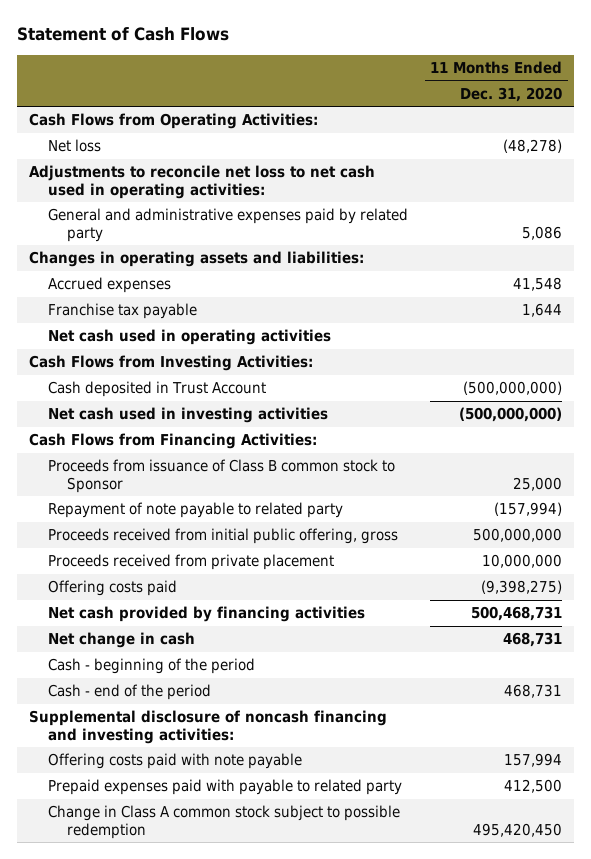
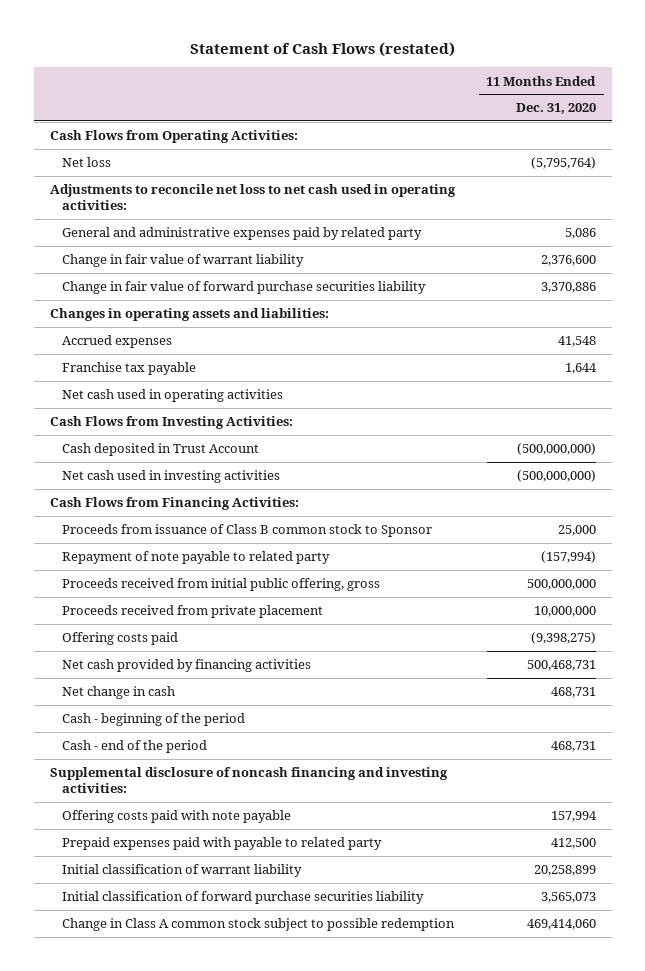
[17,27,230,42] Statement of Cash Flows -> [189,42,455,58] Statement of Cash Flows (restated)
[503,139,563,154] (48,278) -> [530,157,596,170] (5,795,764)
none -> [61,254,304,268] Change in fair value of warrant liability
none -> [61,281,426,295] Change in fair value of forward purchase securities liability
none -> [61,864,302,878] Initial classification of warrant liability
none -> [61,891,424,905] Initial classification of forward purchase securities liability
[473,822,563,837] 495,420,450 -> [526,919,596,931] 469,414,060

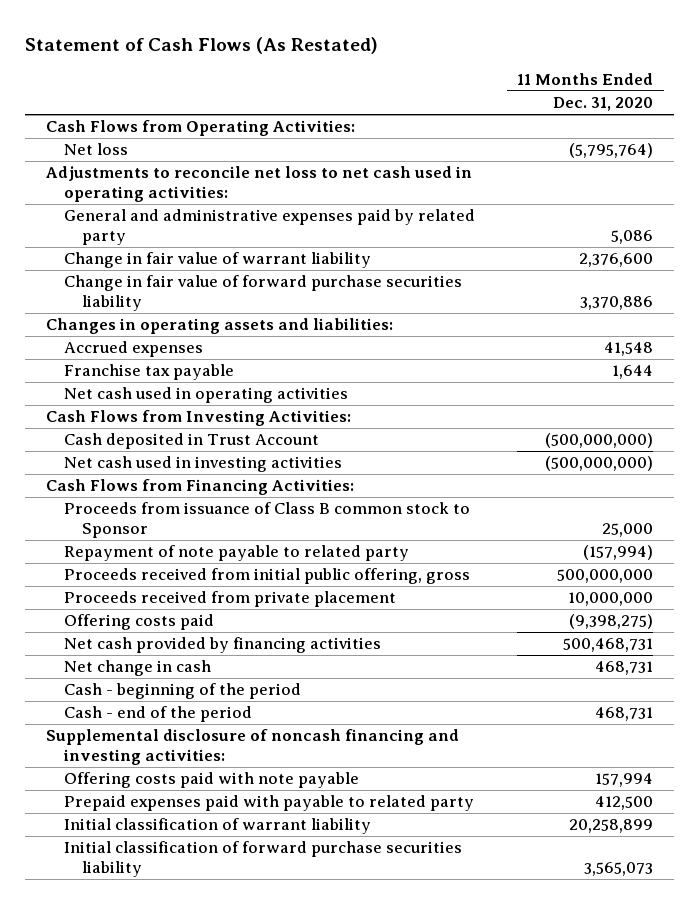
[189,42,455,58] Statement of Cash Flows (restated) -> [25,36,379,54] Statement of Cash Flows (As Restated)
[61,918,455,932] Change in Class A common stock subject to possible redemption -> none

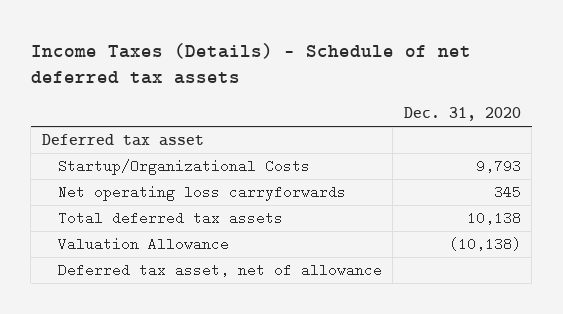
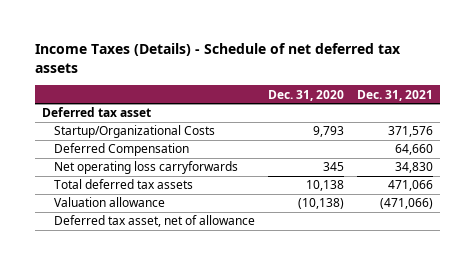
none -> [357,89,434,101] Dec. 31, 2021
none -> [53,143,189,157] Deferred Compensation
[57,237,229,252] Valuation Allowance -> [53,197,165,208] Valuation allowance

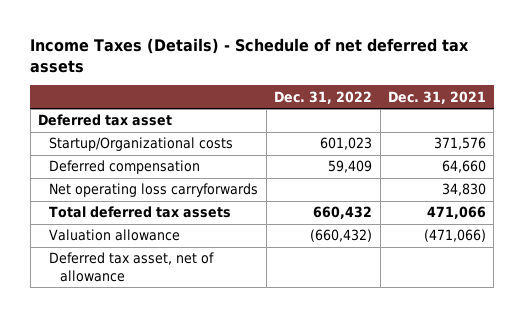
[268,89,345,101] Dec. 31, 2020 -> none
none -> [274,90,373,104] Dec. 31, 2022
[53,125,215,139] Startup/Organizational Costs -> [49,137,234,152] Startup/Organizational costs
[53,143,189,157] Deferred Compensation -> [49,160,201,175] Deferred compensation

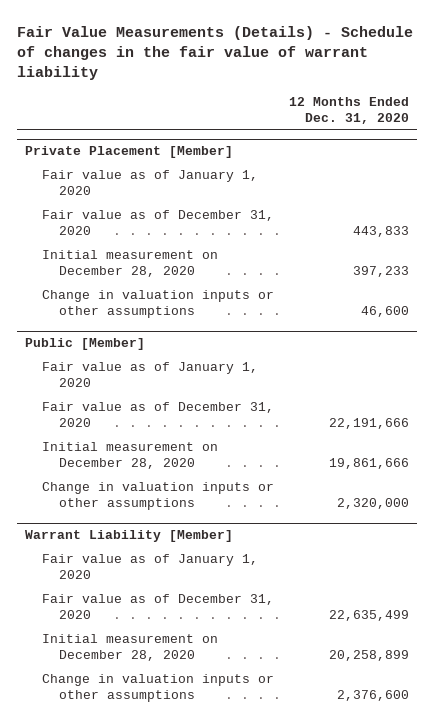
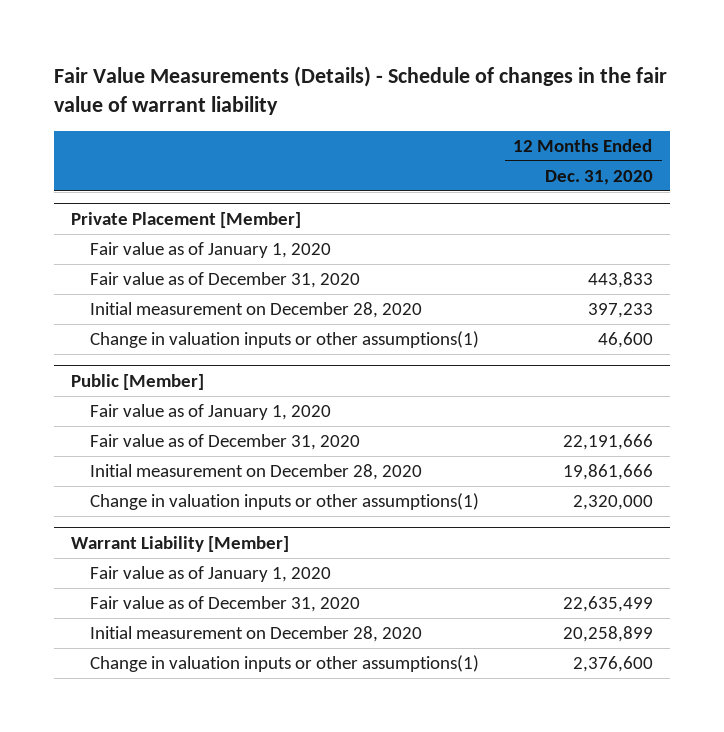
[41,289,274,319] Change in valuation inputs or other assumptions -> [90,331,480,349] Change in valuation inputs or other assumptions(1)
[41,481,274,511] Change in valuation inputs or other assumptions -> [90,493,480,511] Change in valuation inputs or other assumptions(1)
[41,673,274,703] Change in valuation inputs or other assumptions -> [90,655,480,673] Change in valuation inputs or other assumptions(1)

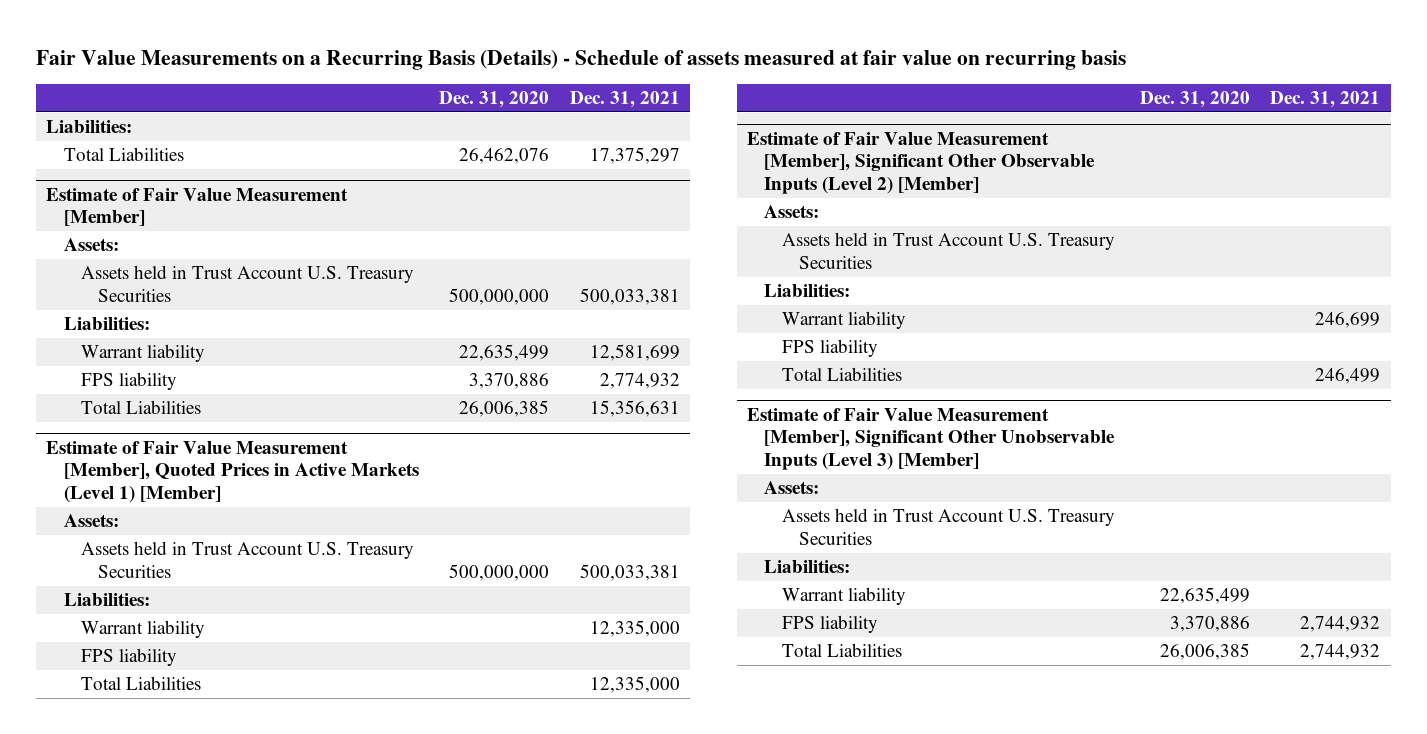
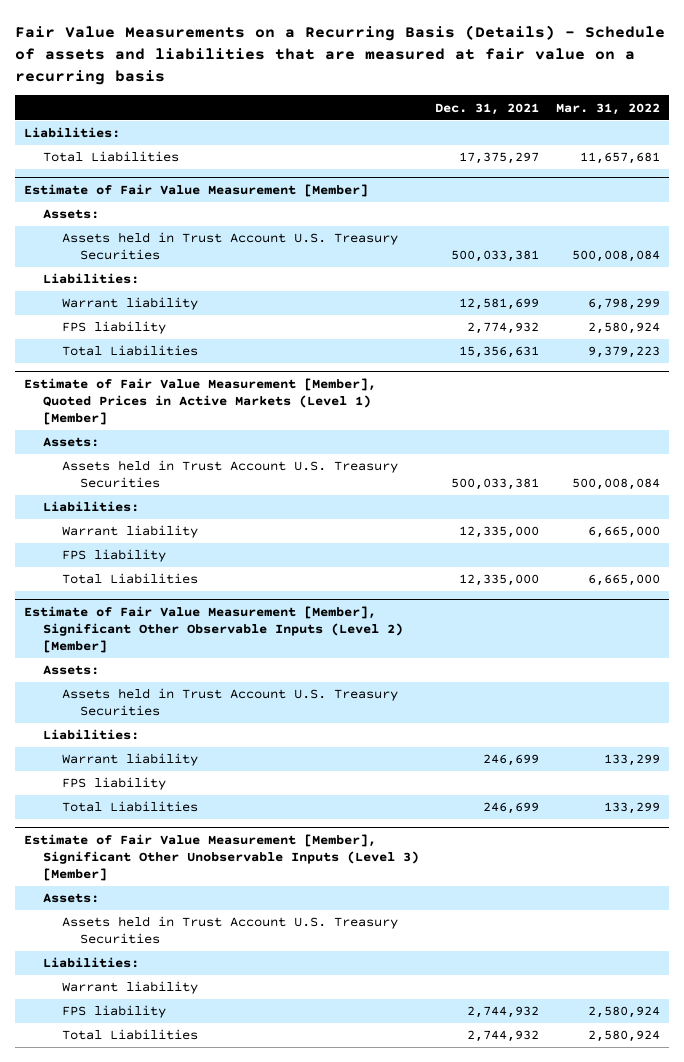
[36,50,1127,71] Fair Value Measurements on a Recurring Basis (Details) - Schedule of assets measured at fair value on recurring basis -> [15,25,666,86] Fair Value Measurements on a Recurring Basis (Details) - Schedule of assets and liabilities that are measured at fair value on a recurring basis
[439,91,550,109] Dec. 31, 2020 -> none
none -> [556,102,661,115] Mar. 31, 2022
[1315,368,1381,385] 246,499 -> [483,802,540,815] 246,699

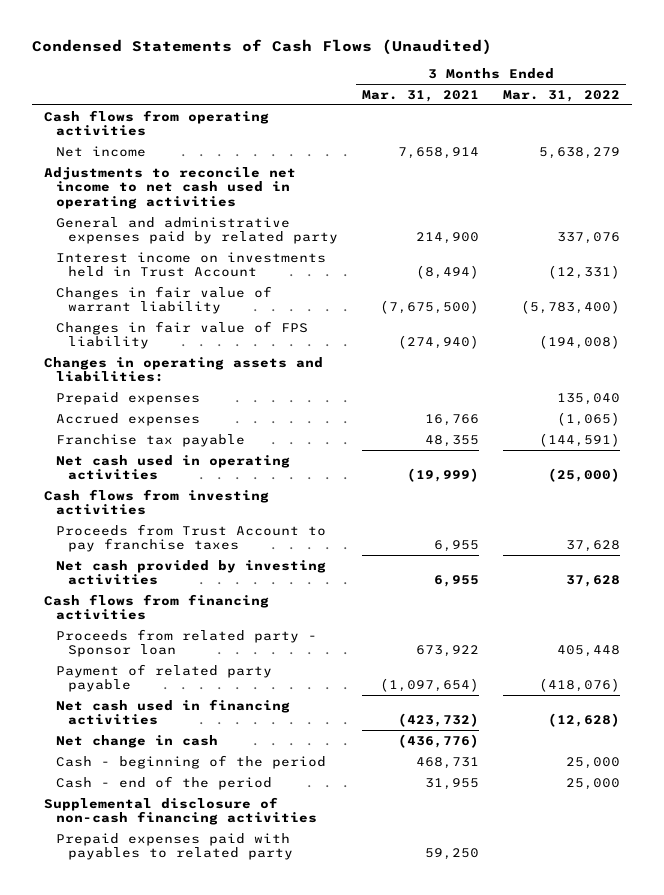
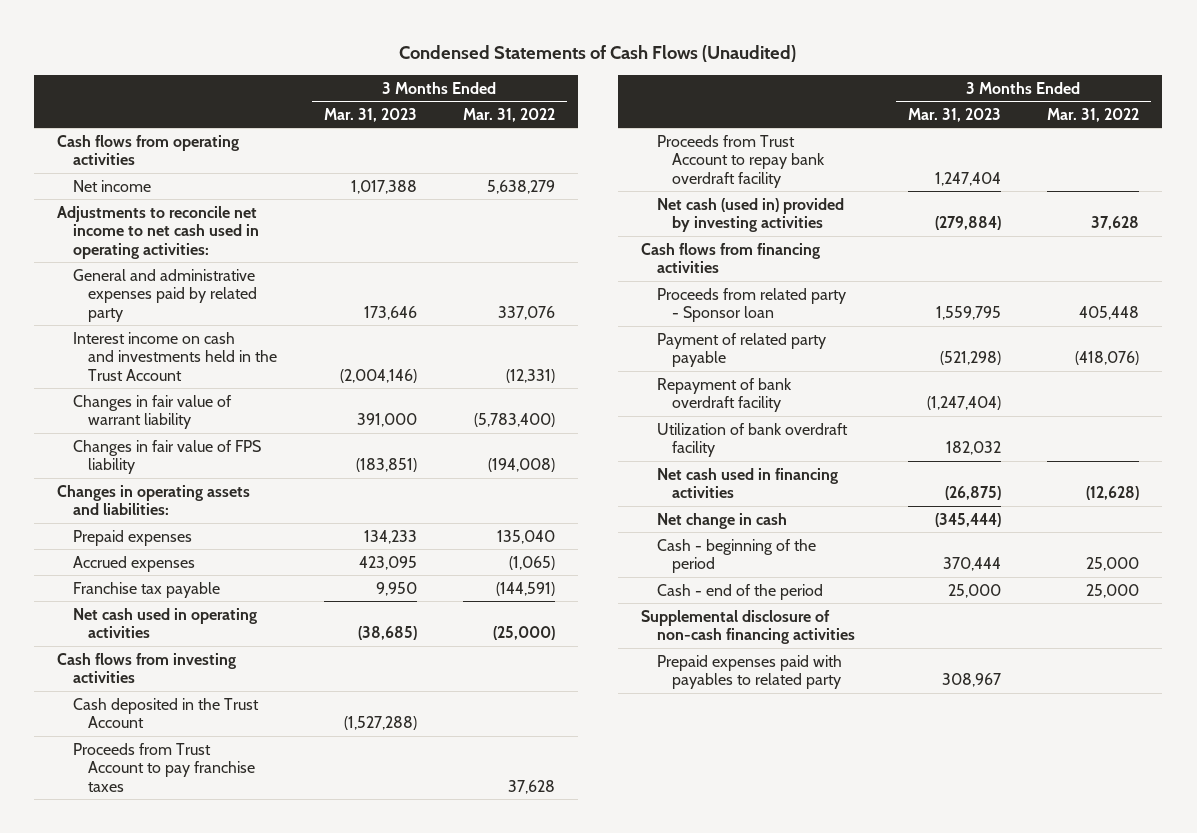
[362,89,480,102] Mar. 31, 2021 -> none
none -> [323,107,417,122] Mar. 31, 2023
[43,166,296,210] Adjustments to reconcile net income to net cash used in operating activities -> [57,205,259,259] Adjustments to reconcile net income to net cash used in operating activities:
[56,251,327,278] Interest income on investments held in Trust Account -> [72,331,278,381] Interest income on cash and investments held in the Trust Account
none -> [72,697,259,729] Cash deposited in the Trust Account
none -> [656,134,826,188] Proceeds from Trust Account to repay bank overdraft facility
[56,559,327,586] Net cash provided by investing activities -> [656,197,844,233] Net cash (used in) provided by investing activities
none -> [656,377,792,413] Repayment of bank overdraft facility
none -> [656,422,848,458] Utilization of bank overdraft facility

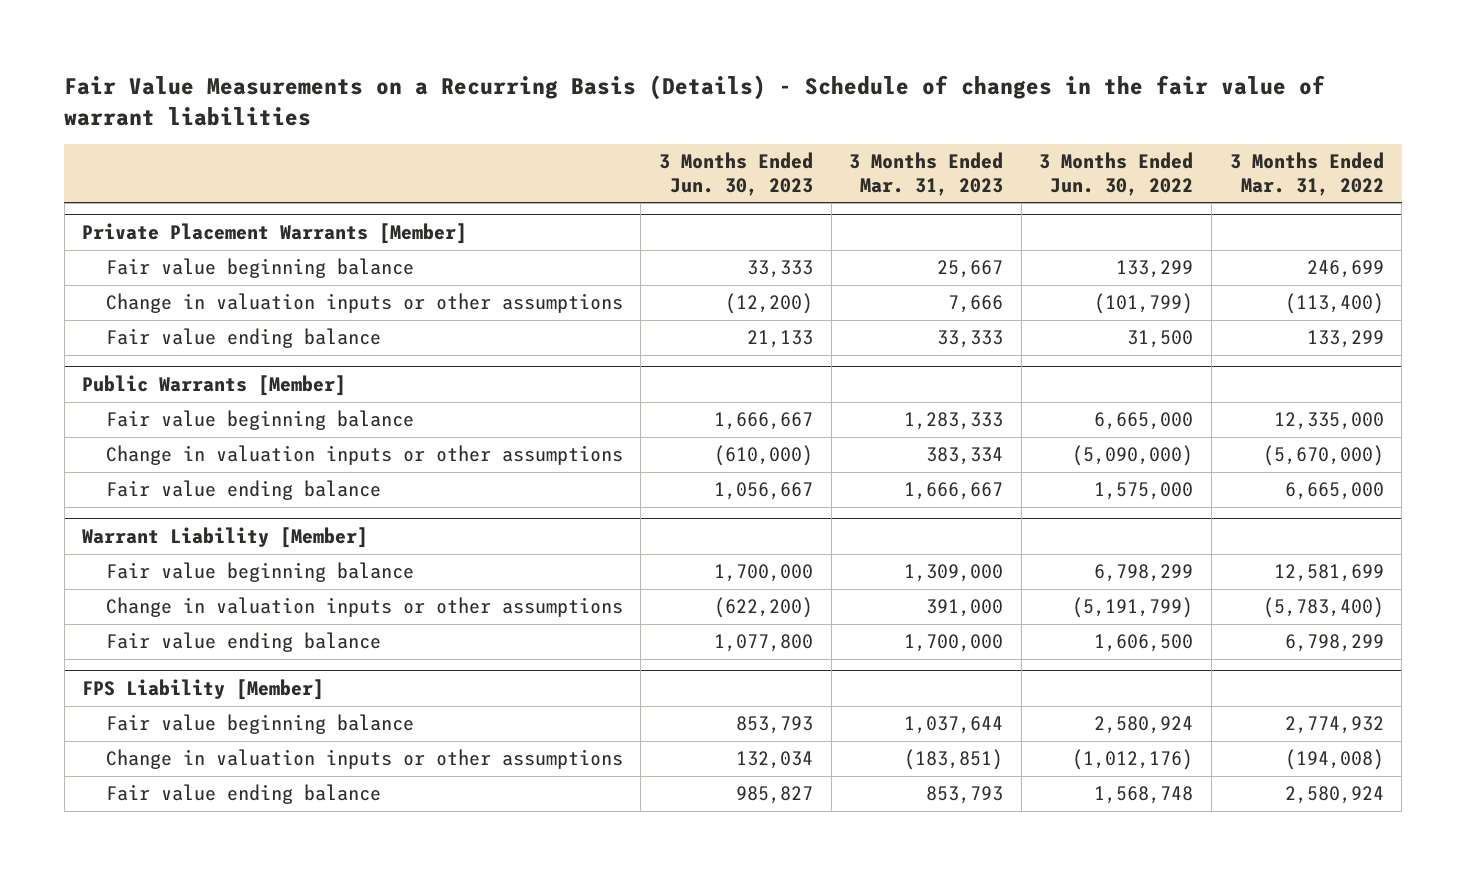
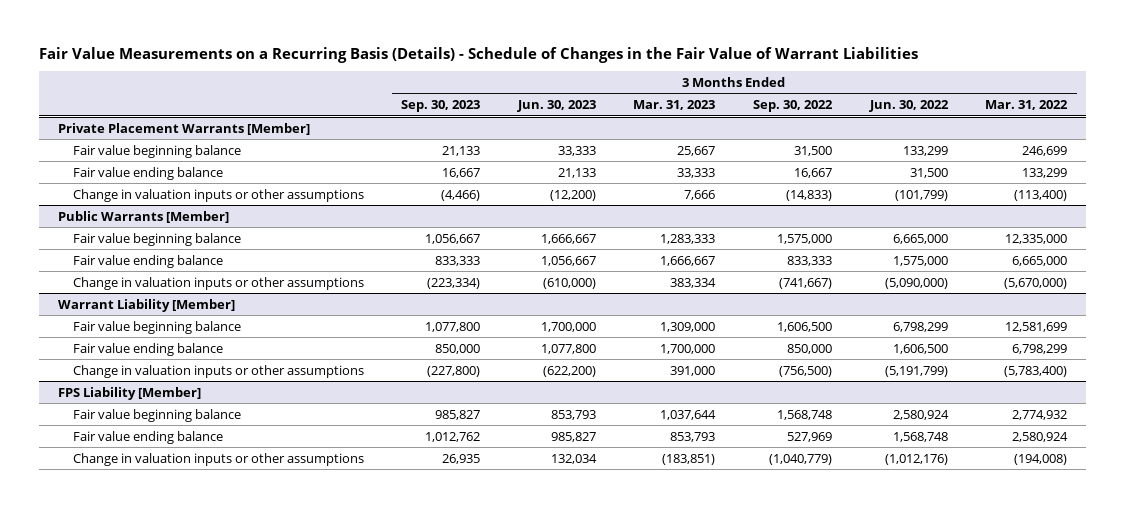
[64,75,1326,126] Fair Value Measurements on a Recurring Basis (Details) - Schedule of changes in the fair value of warrant liabilities -> [38,46,918,63] Fair Value Measurements on a Recurring Basis (Details) - Schedule of Changes in the Fair Value of Warrant Liabilities
none -> [401,100,481,113] Sep. 30, 2023
none -> [753,100,834,113] Sep. 30, 2022
[105,293,623,314] Change in valuation inputs or other assumptions -> [72,188,364,202] Change in valuation inputs or other assumptions
[105,445,623,466] Change in valuation inputs or other assumptions -> [72,276,364,290] Change in valuation inputs or other assumptions
[105,597,623,618] Change in valuation inputs or other assumptions -> [72,364,364,378] Change in valuation inputs or other assumptions
[105,749,623,770] Change in valuation inputs or other assumptions -> [72,452,364,466] Change in valuation inputs or other assumptions

